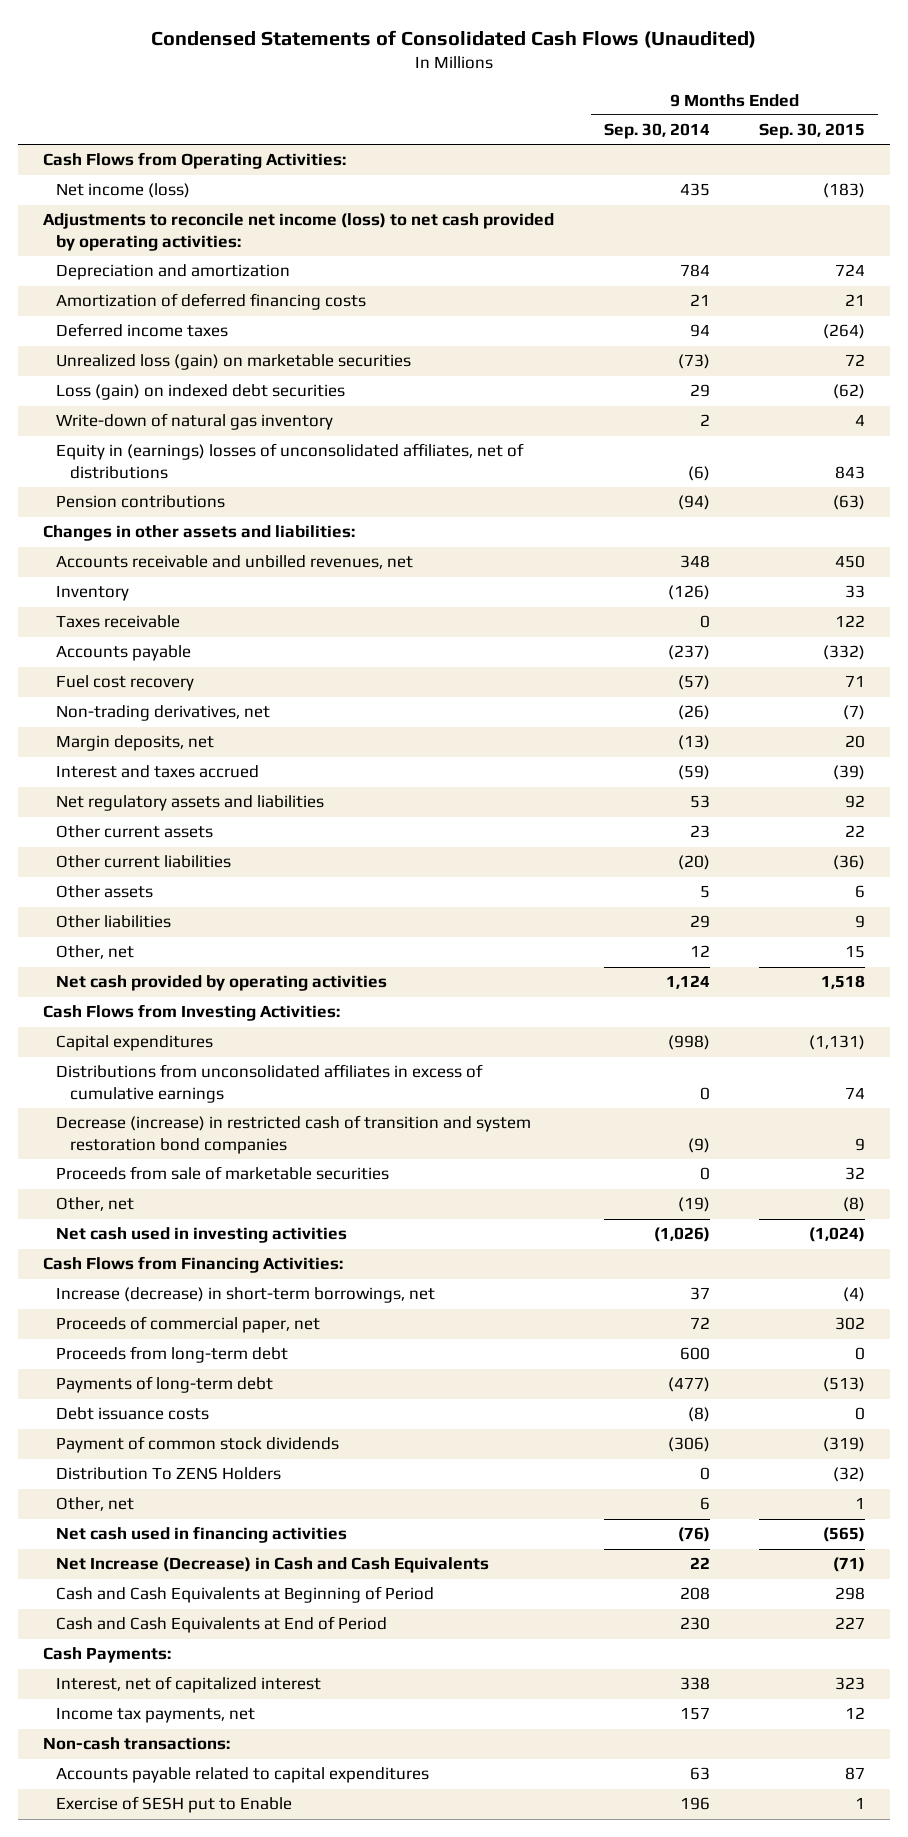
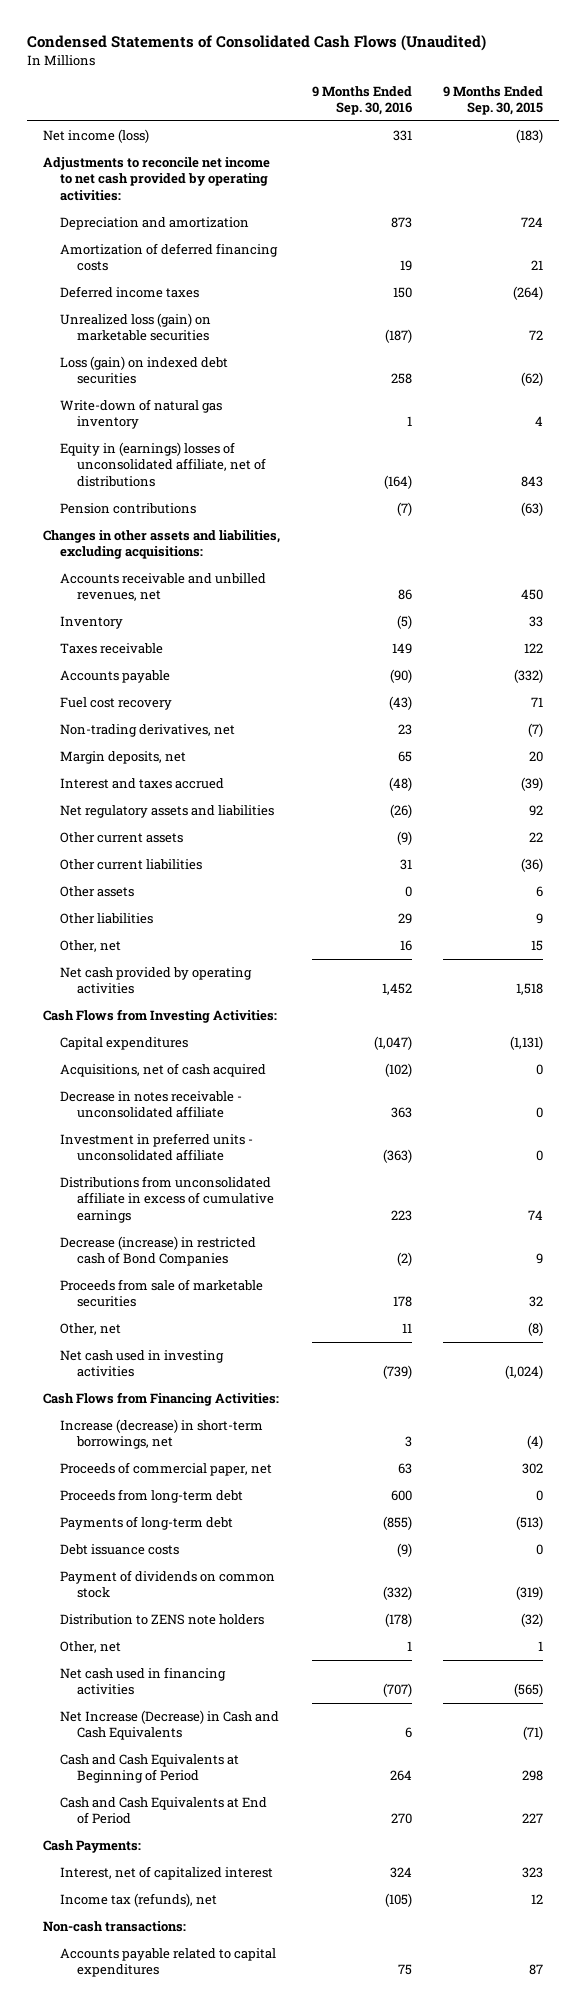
[603,123,710,140] Sep. 30, 2014 -> none
none -> [311,85,412,116] 9 Months Ended Sep. 30, 2016
[42,152,346,170] Cash Flows from Operating Activities: -> none
[42,213,554,251] Adjustments to reconcile net income (loss) to net cash provided by operating activities: -> [43,156,271,202] Adjustments to reconcile net income to net cash provided by operating activities:
[56,443,525,479] Equity in (earnings) losses of unconsolidated affiliates, net of distributions -> [59,441,266,488] Equity in (earnings) losses of unconsolidated affiliate, net of distributions
[42,525,355,542] Changes in other assets and liabilities: -> [43,529,281,560] Changes in other assets and liabilities, excluding acquisitions:
none -> [59,1062,266,1077] Acquisitions, net of cash acquired
none -> [59,1090,242,1119] Decrease in notes receivable - unconsolidated affiliate
none -> [59,1132,253,1162] Investment in preferred units - unconsolidated affiliate
[56,1064,484,1103] Distributions from unconsolidated affiliates in excess of cumulative earnings -> [59,1175,274,1224] Distributions from unconsolidated affiliate in excess of cumulative earnings
[56,1115,532,1154] Decrease (increase) in restricted cash of transition and system restoration bond companies -> [59,1235,256,1267] Decrease (increase) in restricted cash of Bond Companies
[56,1436,340,1454] Payment of common stock dividends -> [59,1569,275,1599] Payment of dividends on common stock
[56,1467,282,1481] Distribution To ZENS Holders -> [59,1613,264,1625] Distribution to ZENS note holders
[56,1707,256,1724] Income tax payments, net -> [59,1892,217,1907] Income tax (refunds), net
[56,1796,293,1814] Exercise of SESH put to Enable -> none

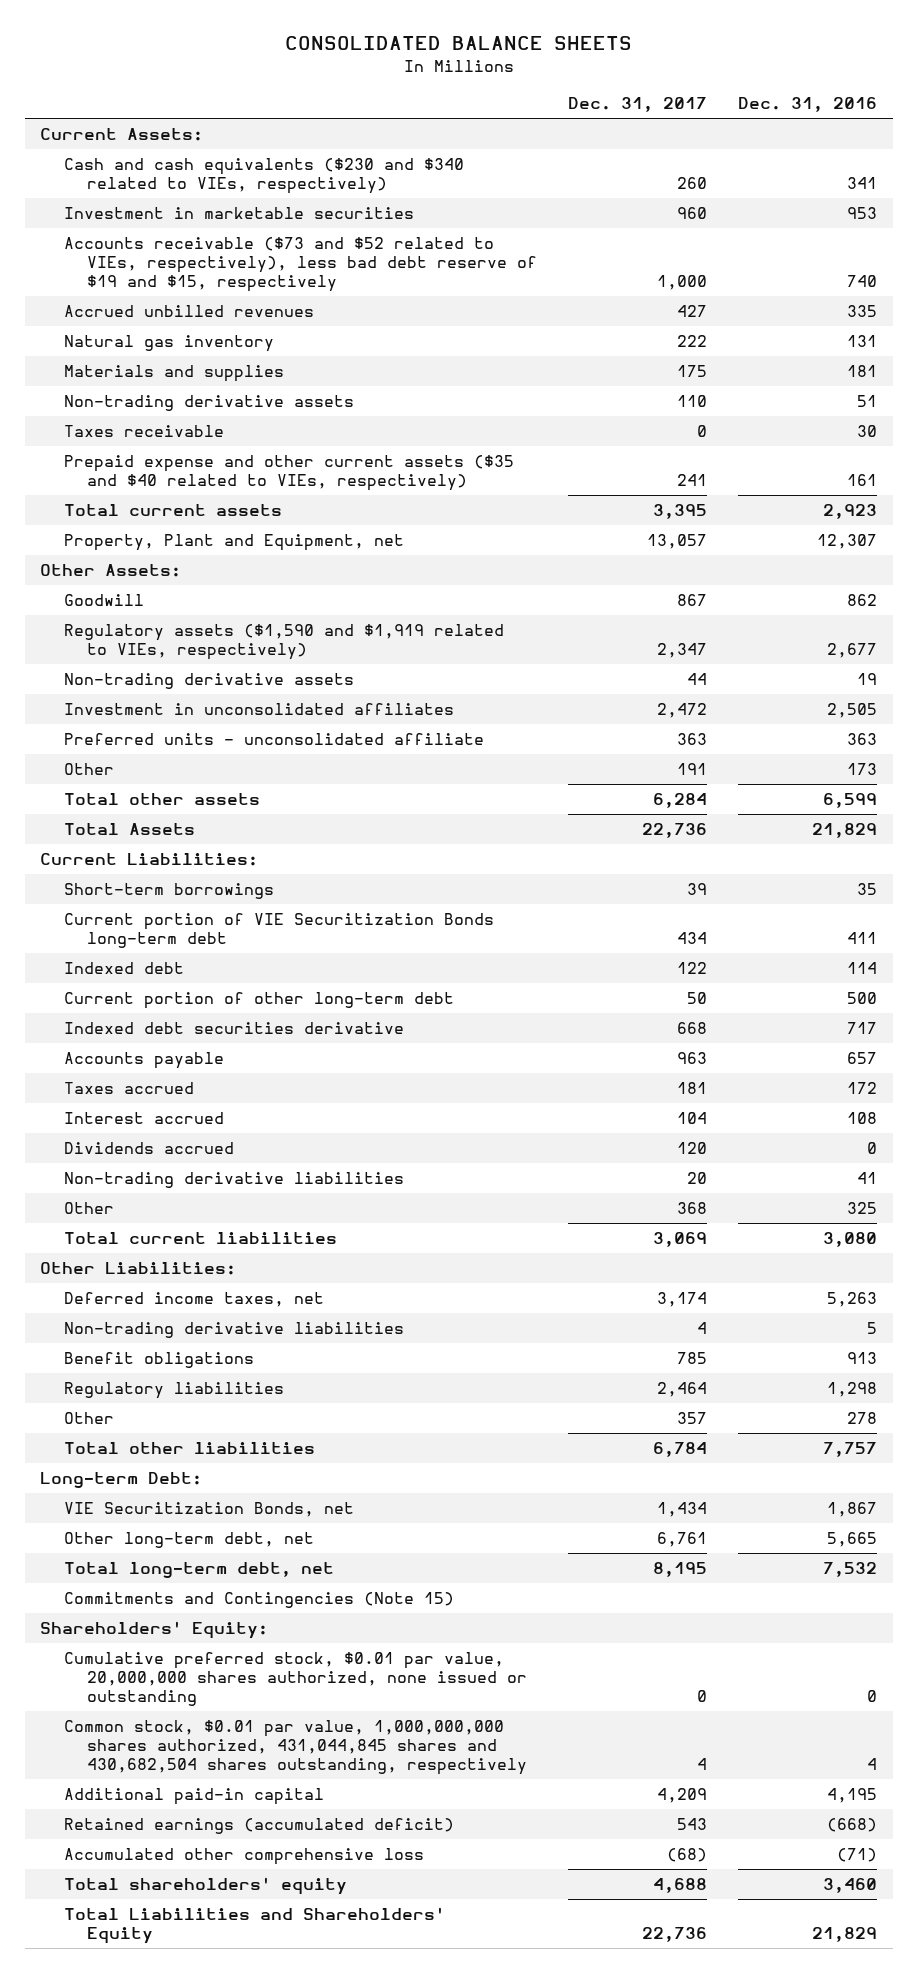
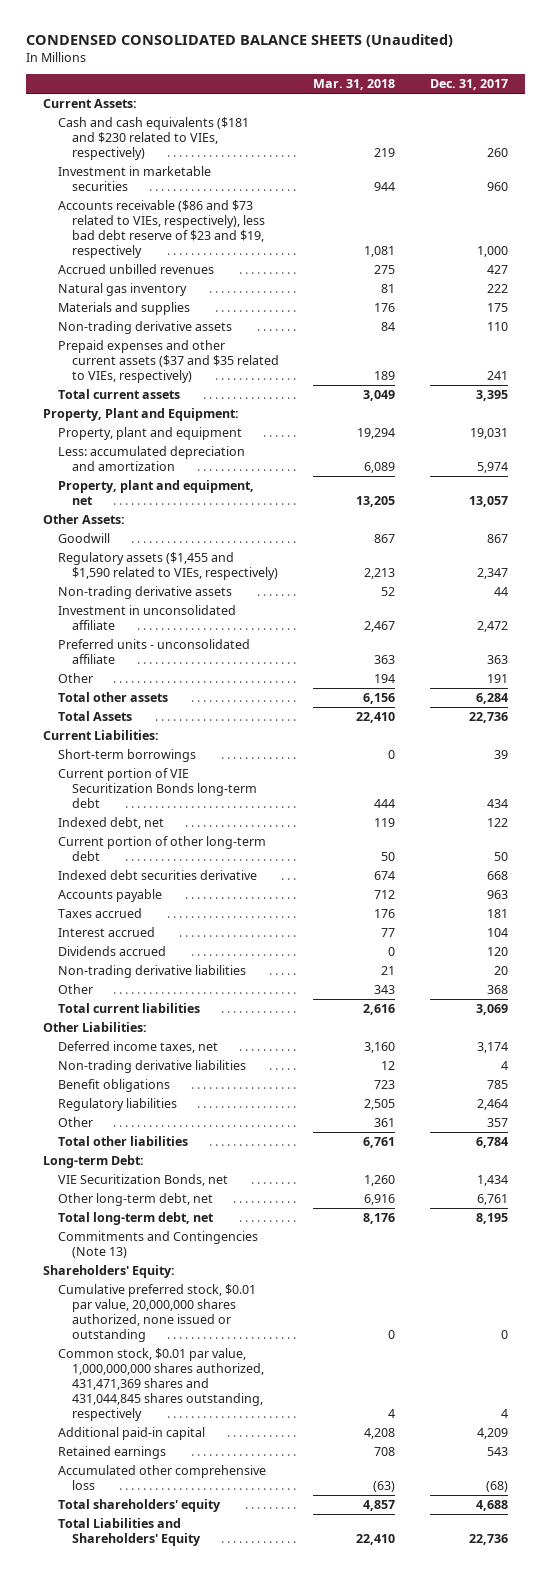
[284,36,632,51] CONSOLIDATED BALANCE SHEETS -> [25,34,453,48] CONDENSED CONSOLIDATED BALANCE SHEETS (Unaudited)
[738,97,878,113] Dec. 31, 2016 -> none
none -> [313,79,396,91] Mar. 31, 2018
[63,158,464,195] Cash and cash equivalents ($230 and $340 related to VIEs, respectively) -> [57,116,249,160] Cash and cash equivalents ($181 and $230 related to VIEs, respectively)
[63,237,538,293] Accounts receivable ($73 and $52 related to VIEs, respectively), less bad debt reserve of $19 and $15, respectively -> [57,199,266,258] Accounts receivable ($86 and $73 related to VIEs, respectively), less bad debt reserve of $23 and $19, respectively
[63,425,224,438] Taxes receivable -> none
[63,455,514,492] Prepaid expense and other current assets ($35 and $40 related to VIEs, respectively) -> [57,339,280,383] Prepaid expenses and other current assets ($37 and $35 related to VIEs, respectively)
none -> [42,407,239,421] Property, Plant and Equipment:
none -> [57,426,242,440] Property, plant and equipment
none -> [57,445,245,471] Less: accumulated depreciation and amortization
[63,534,404,552] Property, Plant and Equipment, net -> [57,479,254,505] Property, plant and equipment, net
[63,624,504,661] Regulatory assets ($1,590 and $1,919 related to VIEs, respectively) -> [57,551,279,580] Regulatory assets ($1,455 and $1,590 related to VIEs, respectively)
[63,703,454,716] Investment in unconsolidated affiliates -> [57,604,236,630] Investment in unconsolidated affiliate
[63,962,184,975] Indexed debt -> [57,816,164,829] Indexed debt, net
[63,1592,454,1609] Commitments and Contingencies (Note 15) -> [57,1230,258,1258] Commitments and Contingencies (Note 13)
[63,1720,528,1776] Common stock, $0.01 par value, 1,000,000,000 shares authorized, 431,044,845 shares and 430,682,504 shares outstanding, respectively -> [57,1347,265,1421] Common stock, $0.01 par value, 1,000,000,000 shares authorized, 431,471,369 shares and 431,044,845 shares outstanding, respectively
[63,1818,454,1835] Retained earnings (accumulated deficit) -> [57,1445,166,1459] Retained earnings

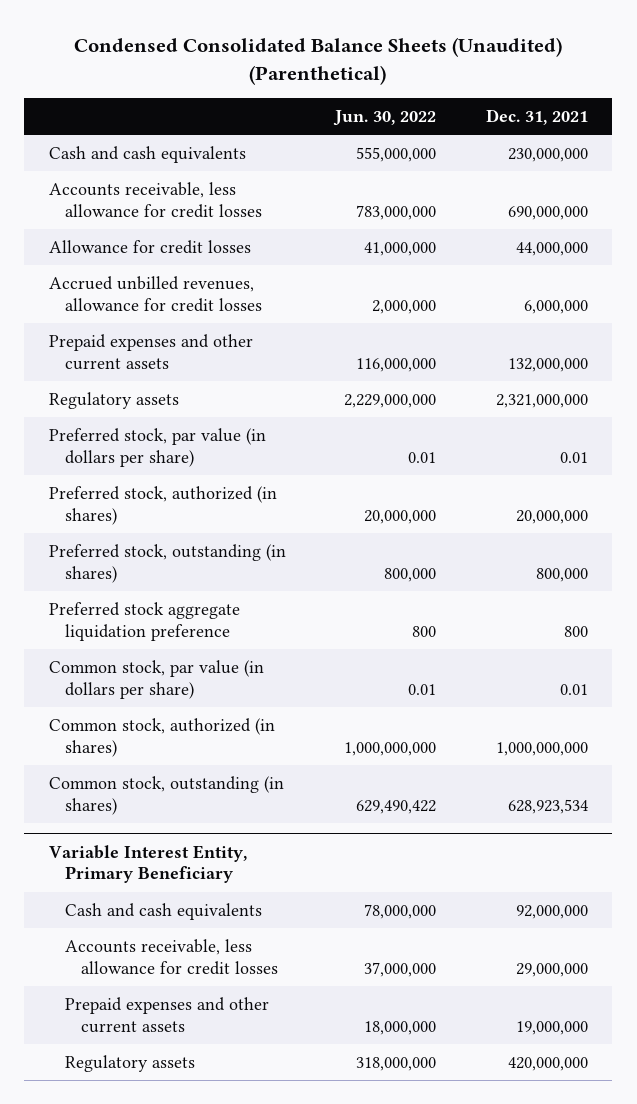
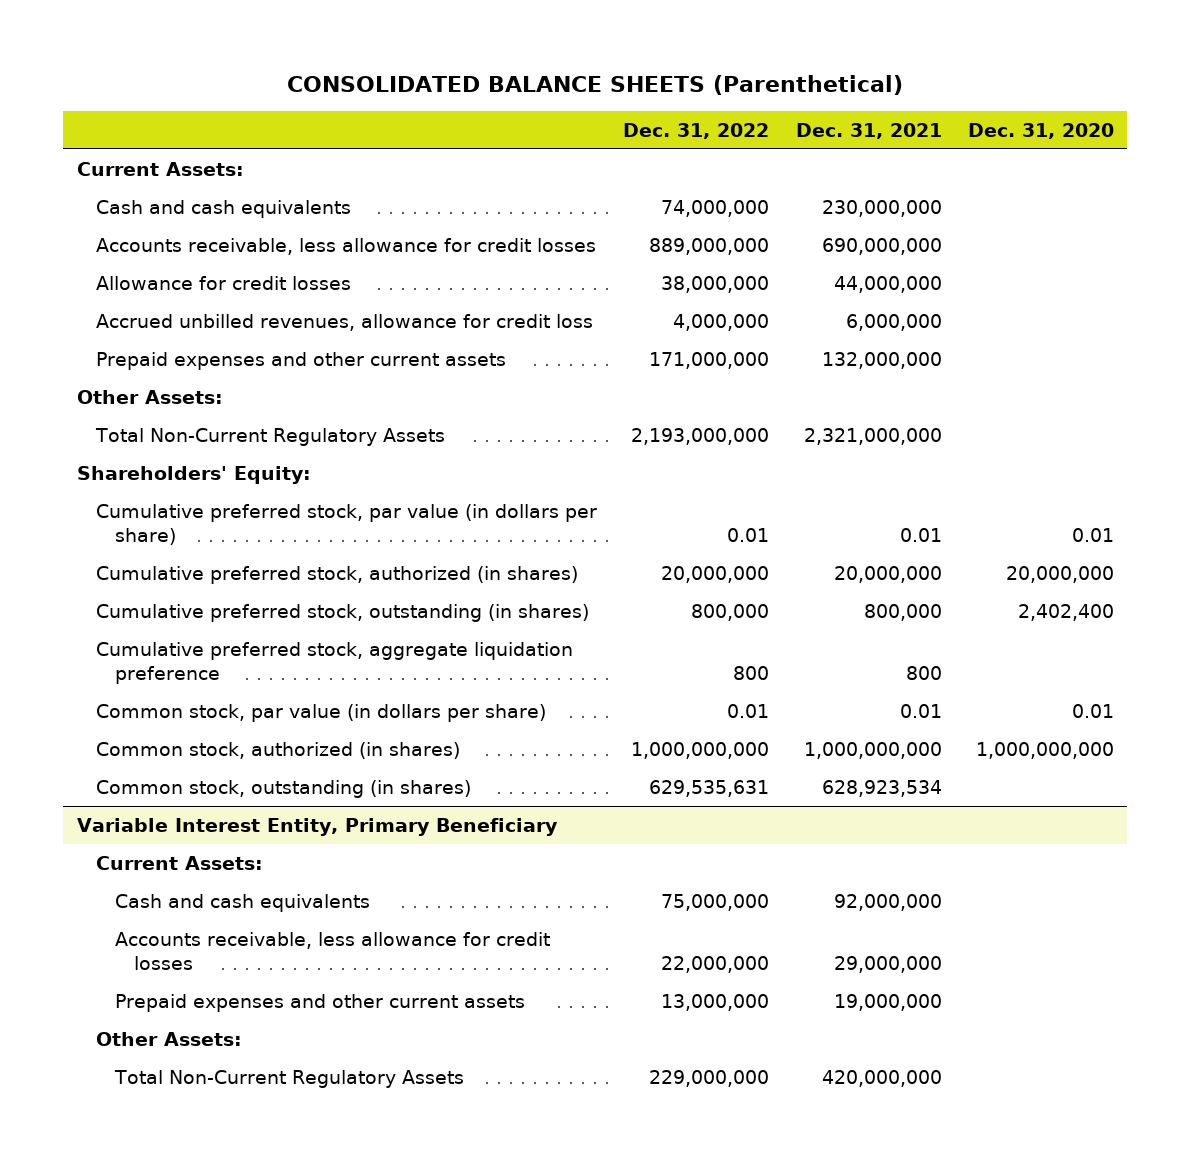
[74,37,563,86] Condensed Consolidated Balance Sheets (Unaudited) (Parenthetical) -> [287,75,904,96] CONSOLIDATED BALANCE SHEETS (Parenthetical)
[333,109,437,126] Jun. 30, 2022 -> none
none -> [623,122,770,139] Dec. 31, 2022
none -> [968,122,1115,139] Dec. 31, 2020
none -> [76,161,244,176] Current Assets:
[48,275,263,312] Accrued unbilled revenues, allowance for credit losses -> [95,313,593,331] Accrued unbilled revenues, allowance for credit loss
none -> [76,389,223,404] Other Assets:
[48,391,179,409] Regulatory assets -> [94,427,445,446] Total Non-Current Regulatory Assets
none -> [76,465,311,484] Shareholders' Equity:
[48,427,266,467] Preferred stock, par value (in dollars per share) -> [95,503,597,545] Cumulative preferred stock, par value (in dollars per share)
[48,485,277,525] Preferred stock, authorized (in shares) -> [95,565,578,584] Cumulative preferred stock, authorized (in shares)
[48,543,286,583] Preferred stock, outstanding (in shares) -> [95,603,589,622] Cumulative preferred stock, outstanding (in shares)
[48,601,240,641] Preferred stock aggregate liquidation preference -> [95,641,573,684] Cumulative preferred stock, aggregate liquidation preference
none -> [95,855,263,870] Current Assets:
none -> [95,1031,242,1046] Other Assets:
[65,1054,196,1072] Regulatory assets -> [114,1069,465,1088] Total Non-Current Regulatory Assets

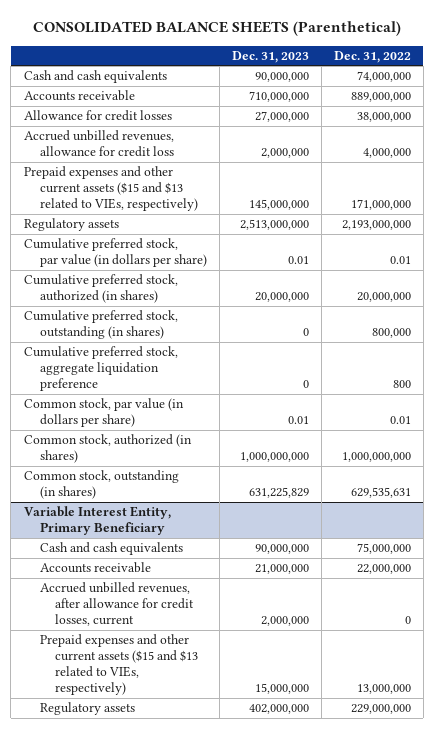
[795,122,942,139] Dec. 31, 2021 -> none
[968,122,1115,139] Dec. 31, 2020 -> none
none -> [231,50,309,63] Dec. 31, 2023
[76,161,244,176] Current Assets: -> none
[95,237,596,255] Accounts receivable, less allowance for credit losses -> [23,90,135,102] Accounts receivable
[76,389,223,404] Other Assets: -> none
[76,465,311,484] Shareholders' Equity: -> none
[95,351,506,370] Prepaid expenses and other current assets -> [23,166,198,212] Prepaid expenses and other current assets ($15 and $13 related to VIEs, respectively)
[94,427,445,446] Total Non-Current Regulatory Assets -> [23,218,119,232] Regulatory assets
[95,855,263,870] Current Assets: -> none
[95,1031,242,1046] Other Assets: -> none
[115,931,551,970] Accounts receivable, less allowance for credit losses -> [39,562,151,574] Accounts receivable
none -> [39,582,195,627] Accrued unbilled revenues, after allowance for credit losses, current
[115,993,526,1012] Prepaid expenses and other current assets -> [39,634,199,696] Prepaid expenses and other current assets ($15 and $13 related to VIEs, respectively)
[114,1069,465,1088] Total Non-Current Regulatory Assets -> [39,702,135,716] Regulatory assets

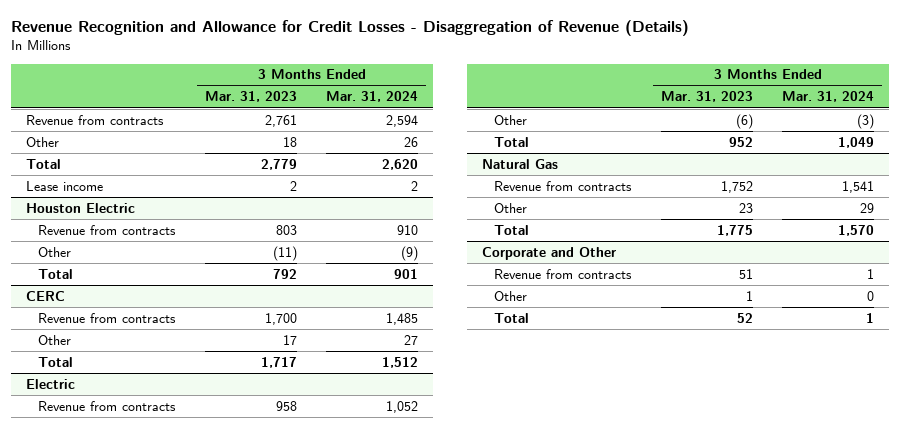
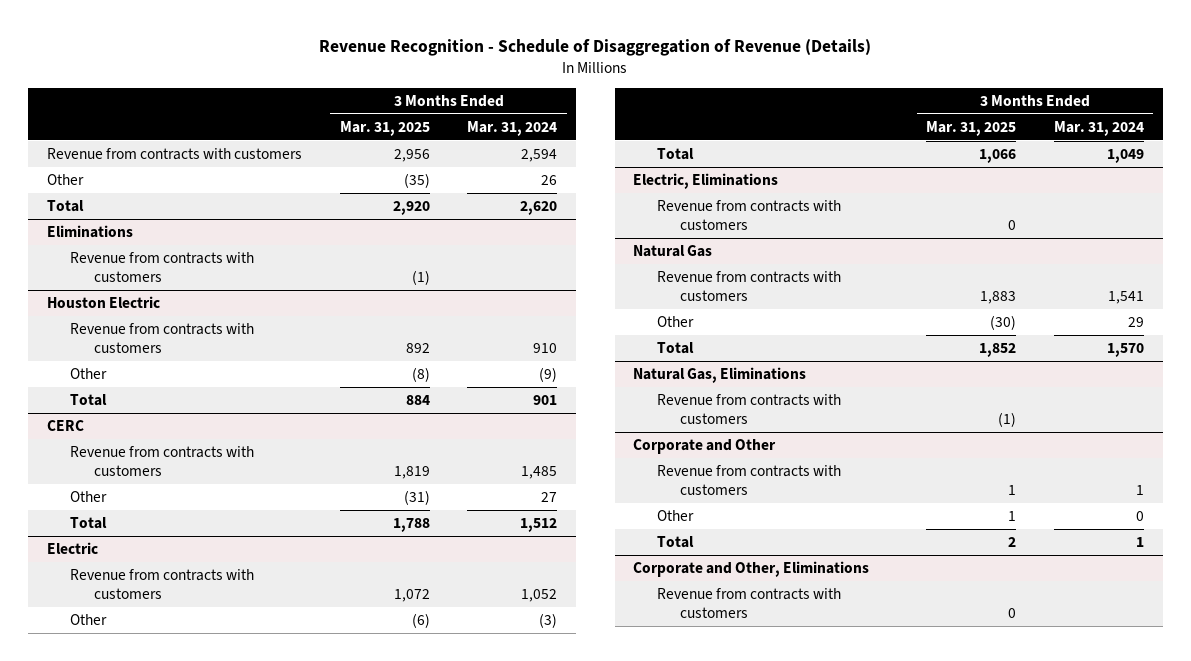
[10,19,689,36] Revenue Recognition and Allowance for Credit Losses - Disaggregation of Revenue (Details) -> [319,38,872,56] Revenue Recognition - Schedule of Disaggregation of Revenue (Details)
[204,91,297,103] Mar. 31, 2023 -> none
none -> [339,120,430,136] Mar. 31, 2025
[25,114,164,125] Revenue from contracts -> [46,148,302,161] Revenue from contracts with customers
[25,180,103,191] Lease income -> none
none -> [46,225,133,239] Eliminations
none -> [70,252,255,283] Revenue from contracts with customers
[38,224,177,235] Revenue from contracts -> [70,323,255,354] Revenue from contracts with customers
[38,312,177,323] Revenue from contracts -> [70,446,255,477] Revenue from contracts with customers
[38,400,177,411] Revenue from contracts -> [70,569,255,600] Revenue from contracts with customers
none -> [633,173,779,190] Electric, Eliminations
none -> [656,200,841,231] Revenue from contracts with customers
[494,180,633,191] Revenue from contracts -> [656,271,841,302] Revenue from contracts with customers
none -> [633,367,807,384] Natural Gas, Eliminations
none -> [656,394,841,425] Revenue from contracts with customers
[494,268,633,279] Revenue from contracts -> [656,465,841,496] Revenue from contracts with customers
none -> [633,561,870,578] Corporate and Other, Eliminations
none -> [656,588,841,619] Revenue from contracts with customers

